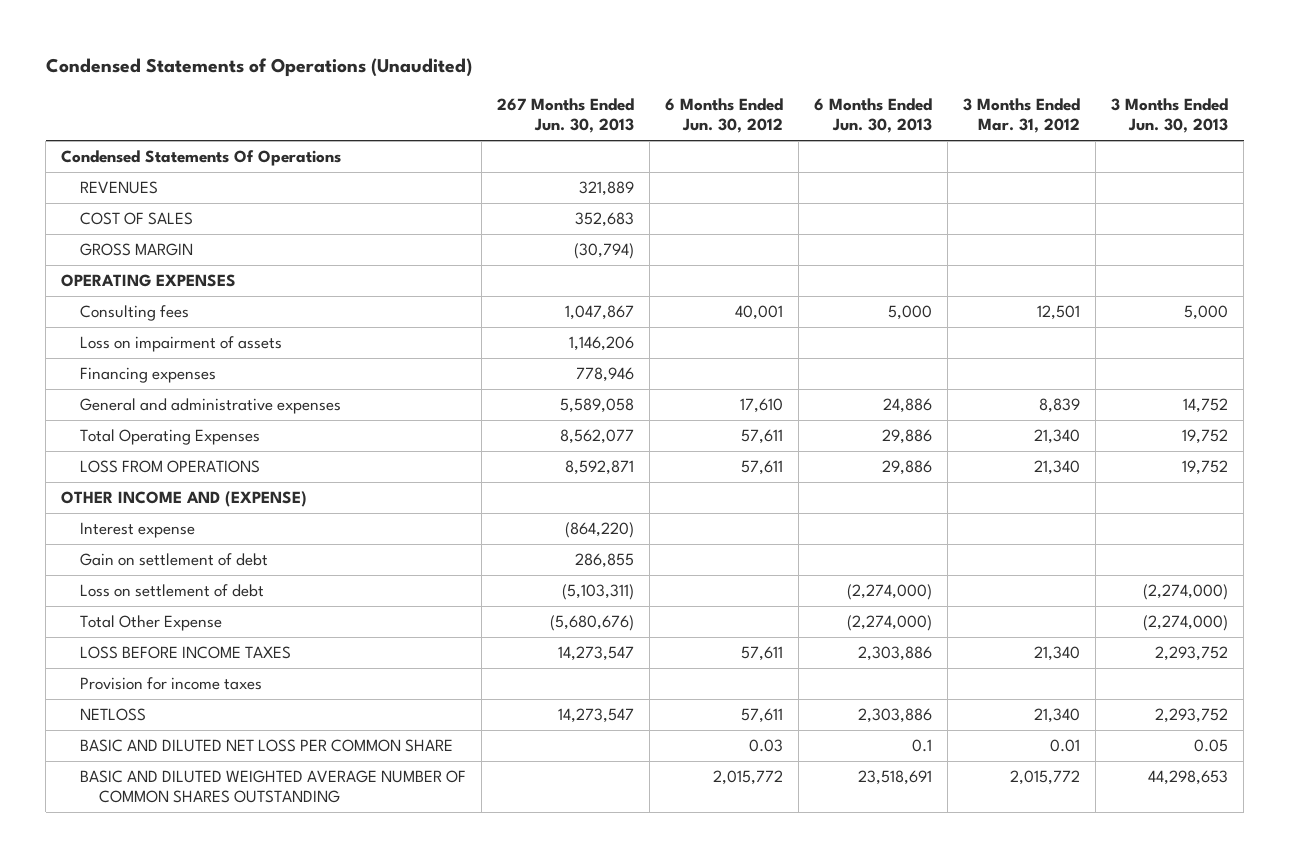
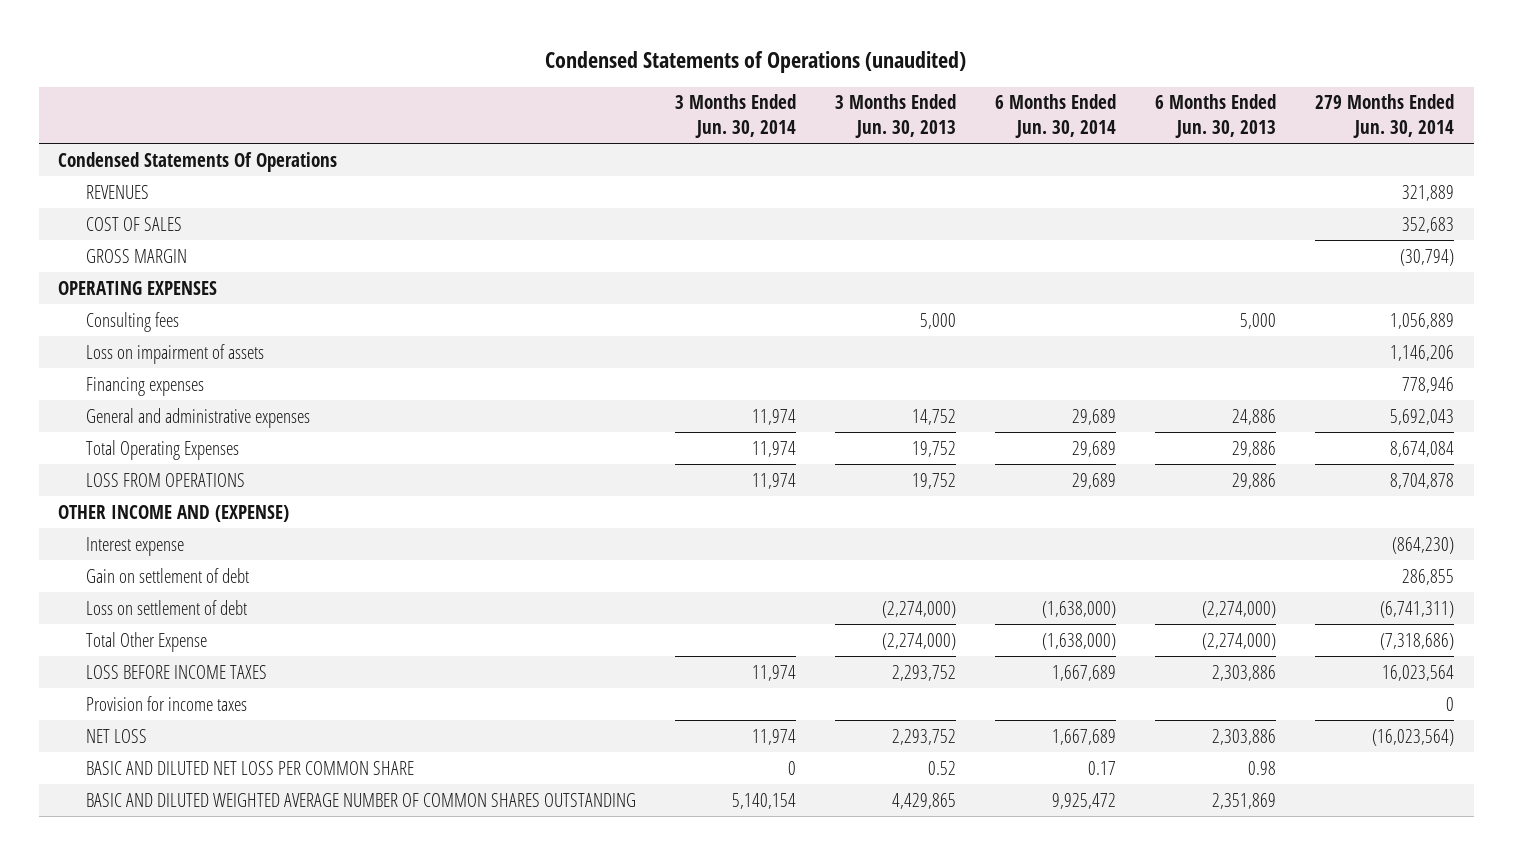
[45,58,472,78] Condensed Statements of Operations (Unaudited) -> [545,50,967,73] Condensed Statements of Operations (unaudited)
[497,97,635,134] 267 Months Ended Jun. 30, 2013 -> none
[665,97,784,134] 6 Months Ended Jun. 30, 2012 -> none
[963,97,1081,134] 3 Months Ended Mar. 31, 2012 -> none
none -> [675,94,797,138] 3 Months Ended Jun. 30, 2014
none -> [995,94,1117,138] 6 Months Ended Jun. 30, 2014
none -> [1315,94,1455,138] 279 Months Ended Jun. 30, 2014
[80,707,147,721] NETLOSS -> [86,728,148,743] NET LOSS
[912,738,933,752] 0.1 -> [1248,760,1277,775] 0.98
[1194,738,1229,752] 0.05 -> [928,760,957,775] 0.52
[858,769,933,785] 23,518,691 -> [1212,792,1277,809] 2,351,869
[1148,769,1229,785] 44,298,653 -> [892,792,957,809] 4,429,865

